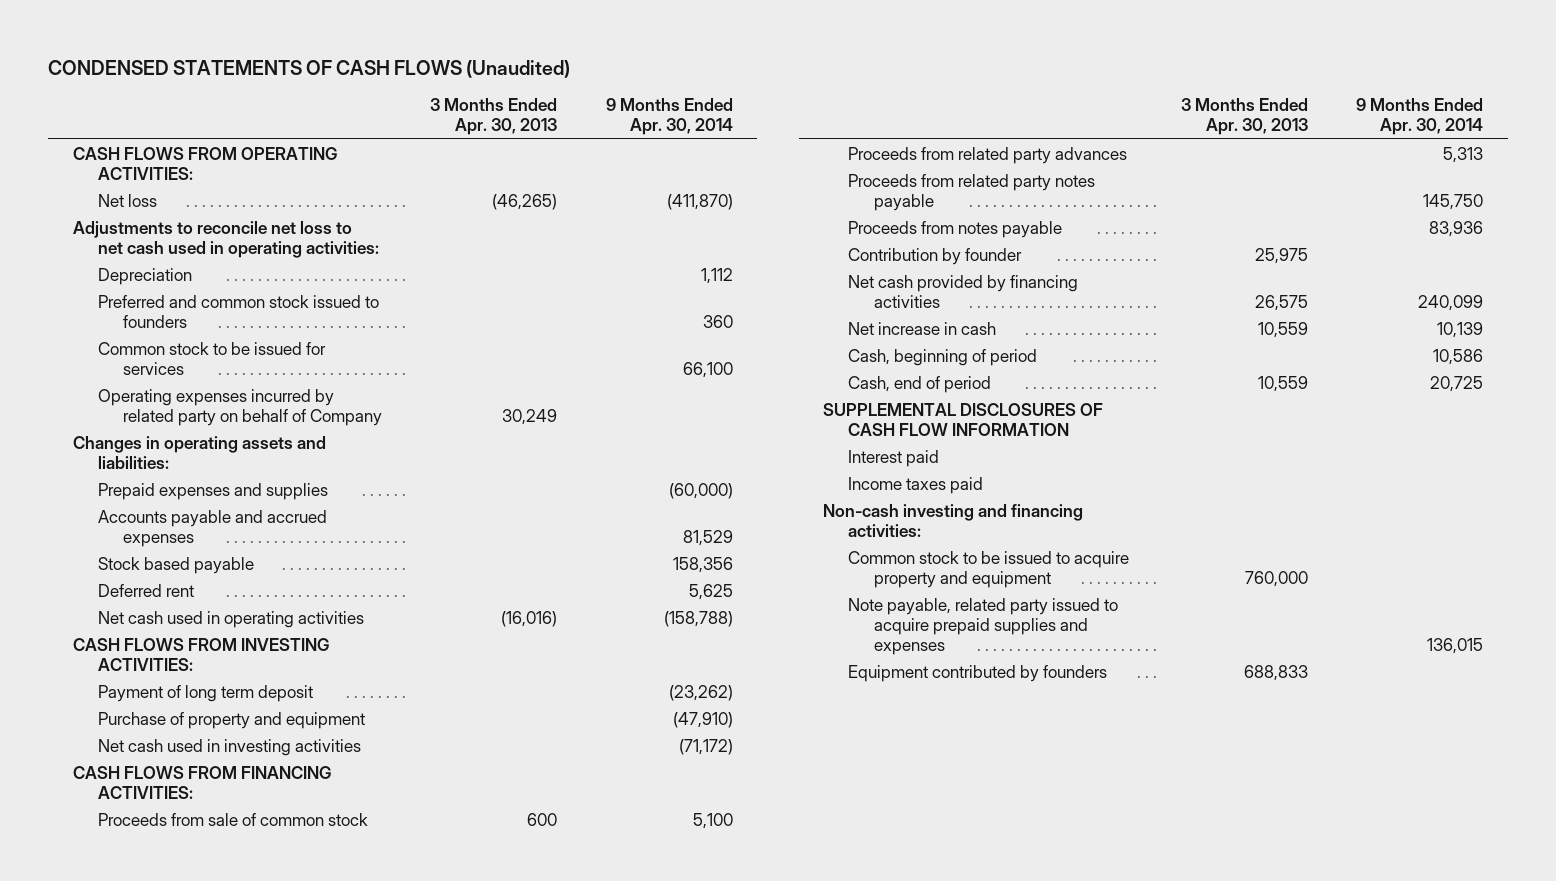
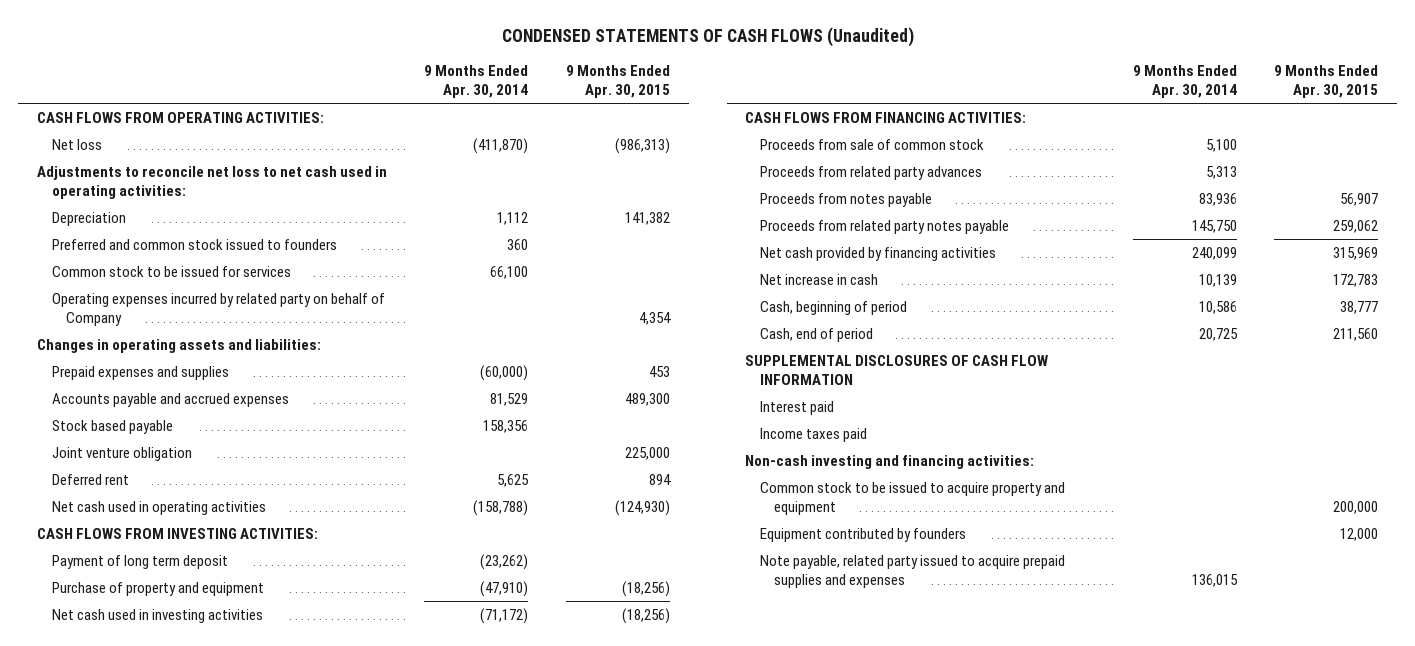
[430,98,558,136] 3 Months Ended Apr. 30, 2013 -> none
none -> [565,65,670,99] 9 Months Ended Apr. 30, 2015
none -> [51,447,192,462] Joint venture obligation
[848,247,1023,265] Contribution by founder -> none
[848,173,1096,211] Proceeds from related party notes payable -> [759,220,1009,235] Proceeds from related party notes payable
[848,597,1119,655] Note payable, related party issued to acquire prepaid supplies and expenses -> [759,555,1065,589] Note payable, related party issued to acquire prepaid supplies and expenses

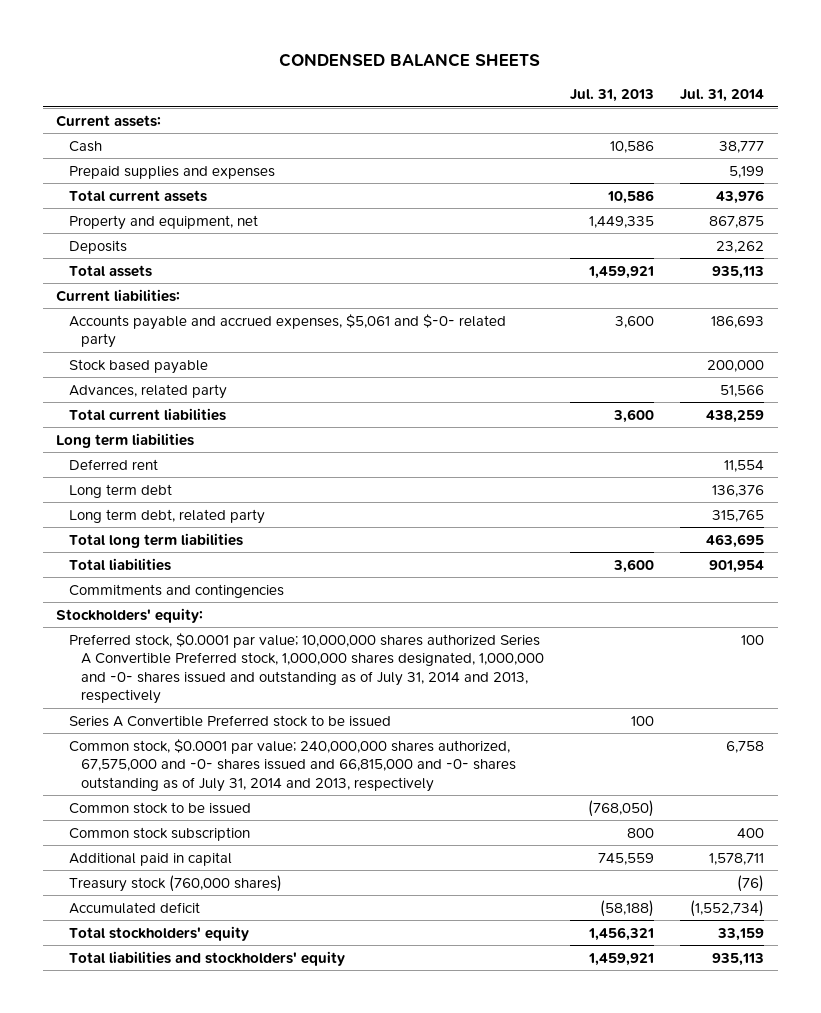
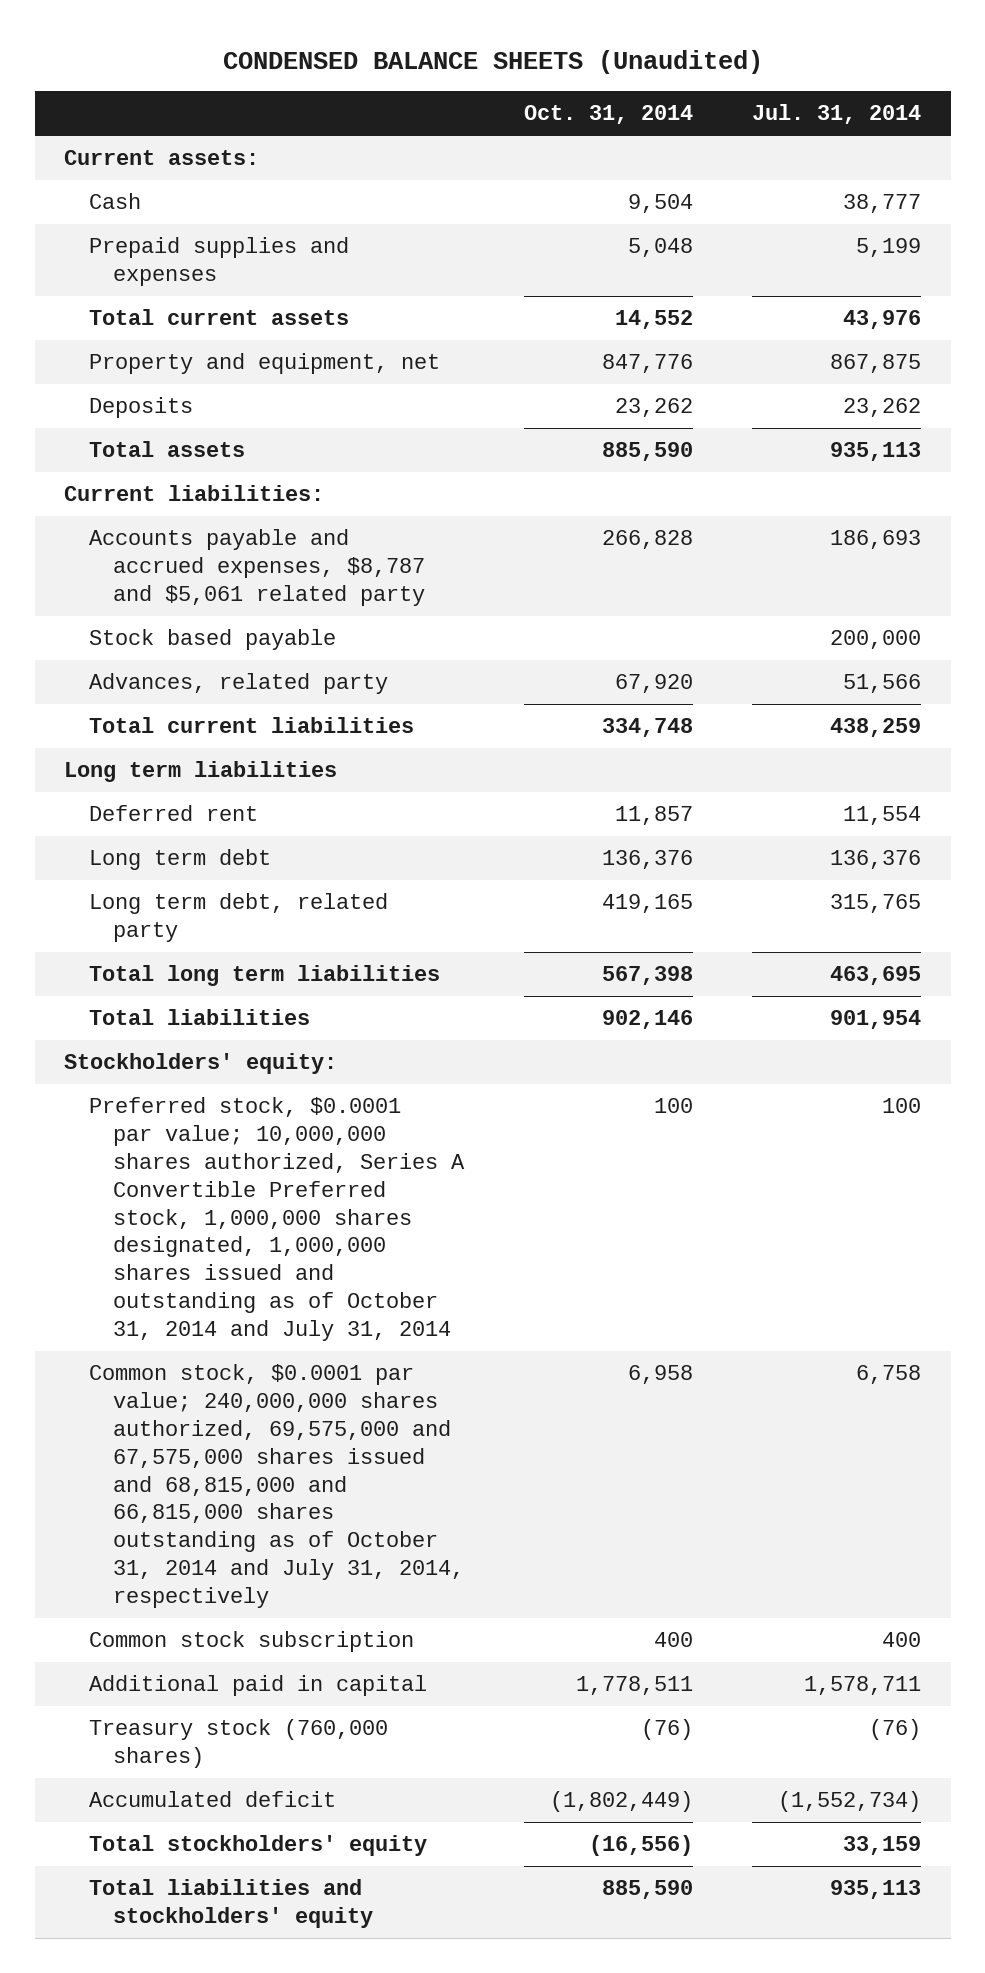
[279,53,541,68] CONDENSED BALANCE SHEETS -> [222,49,763,74] CONDENSED BALANCE SHEETS (Unaudited)
[570,89,655,103] Jul. 31, 2013 -> none
none -> [523,105,693,125] Oct. 31, 2014
[68,313,506,349] Accounts payable and accrued expenses, $5,061 and $-0- related party -> [88,529,426,607] Accounts payable and accrued expenses, $8,787 and $5,061 related party
[68,583,284,598] Commitments and contingencies -> none
[68,714,391,727] Series A Convertible Preferred stock to be issued -> none
[68,801,251,814] Common stock to be issued -> none
[68,632,545,705] Preferred stock, $0.0001 par value; 10,000,000 shares authorized Series A Convertible Preferred stock, 1,000,000 shares designated, 1,000,000 and -0- shares issued and outstanding as of July 31, 2014 and 2013, respectively -> [88,1097,466,1341] Preferred stock, $0.0001 par value; 10,000,000 shares authorized, Series A Convertible Preferred stock, 1,000,000 shares designated, 1,000,000 shares issued and outstanding as of October 31, 2014 and July 31, 2014
[68,738,517,792] Common stock, $0.0001 par value; 240,000,000 shares authorized, 67,575,000 and -0- shares issued and 66,815,000 and -0- shares outstanding as of July 31, 2014 and 2013, respectively -> [88,1364,465,1608] Common stock, $0.0001 par value; 240,000,000 shares authorized, 69,575,000 and 67,575,000 shares issued and 68,815,000 and 66,815,000 shares outstanding as of October 31, 2014 and July 31, 2014, respectively

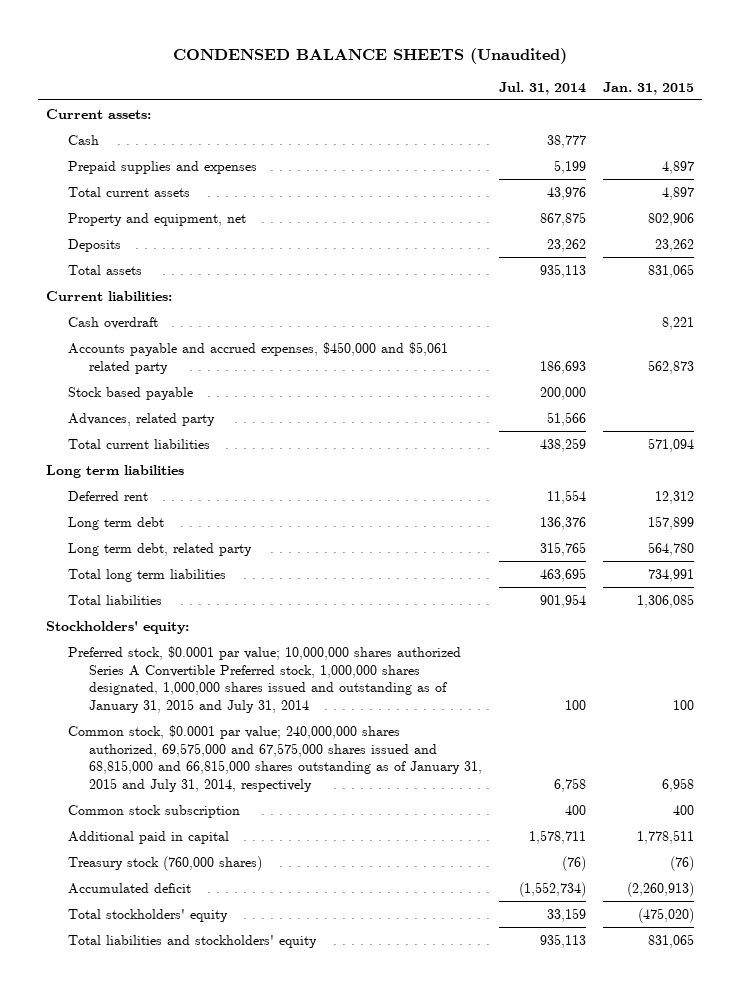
[523,105,693,125] Oct. 31, 2014 -> none
none -> [602,81,694,95] Jan. 31, 2015
none -> [67,316,158,329] Cash overdraft
[88,529,426,607] Accounts payable and accrued expenses, $8,787 and $5,061 related party -> [67,341,448,374] Accounts payable and accrued expenses, $450,000 and $5,061 related party
[88,1097,466,1341] Preferred stock, $0.0001 par value; 10,000,000 shares authorized, Series A Convertible Preferred stock, 1,000,000 shares designated, 1,000,000 shares issued and outstanding as of October 31, 2014 and July 31, 2014 -> [67,645,461,714] Preferred stock, $0.0001 par value; 10,000,000 shares authorized Series A Convertible Preferred stock, 1,000,000 shares designated, 1,000,000 shares issued and outstanding as of January 31, 2015 and July 31, 2014
[88,1364,465,1608] Common stock, $0.0001 par value; 240,000,000 shares authorized, 69,575,000 and 67,575,000 shares issued and 68,815,000 and 66,815,000 shares outstanding as of October 31, 2014 and July 31, 2014, respectively -> [67,724,482,793] Common stock, $0.0001 par value; 240,000,000 shares authorized, 69,575,000 and 67,575,000 shares issued and 68,815,000 and 66,815,000 shares outstanding as of January 31, 2015 and July 31, 2014, respectively

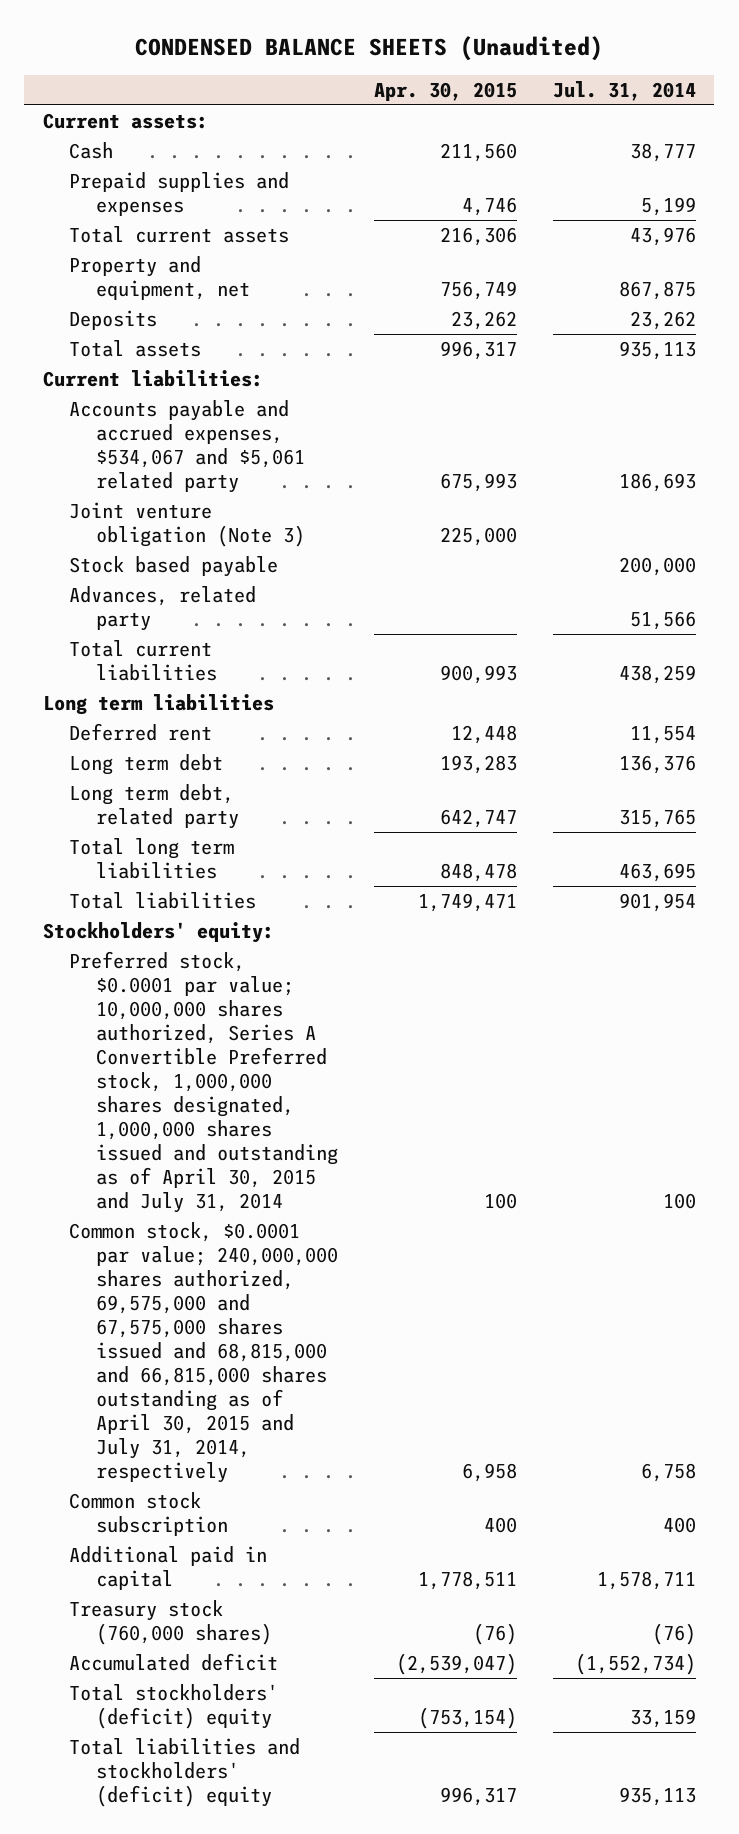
[602,81,694,95] Jan. 31, 2015 -> none
none -> [374,82,518,102] Apr. 30, 2015
[67,316,158,329] Cash overdraft -> none
[67,341,448,374] Accounts payable and accrued expenses, $450,000 and $5,061 related party -> [69,399,305,493] Accounts payable and accrued expenses, $534,067 and $5,061 related party
none -> [69,501,305,547] Joint venture obligation (Note 3)
[67,645,461,714] Preferred stock, $0.0001 par value; 10,000,000 shares authorized Series A Convertible Preferred stock, 1,000,000 shares designated, 1,000,000 shares issued and outstanding as of January 31, 2015 and July 31, 2014 -> [69,950,338,1213] Preferred stock, $0.0001 par value; 10,000,000 shares authorized, Series A Convertible Preferred stock, 1,000,000 shares designated, 1,000,000 shares issued and outstanding as of April 30, 2015 and July 31, 2014
[67,724,482,793] Common stock, $0.0001 par value; 240,000,000 shares authorized, 69,575,000 and 67,575,000 shares issued and 68,815,000 and 66,815,000 shares outstanding as of January 31, 2015 and July 31, 2014, respectively -> [69,1221,338,1483] Common stock, $0.0001 par value; 240,000,000 shares authorized, 69,575,000 and 67,575,000 shares issued and 68,815,000 and 66,815,000 shares outstanding as of April 30, 2015 and July 31, 2014, respectively
[67,908,228,922] Total stockholders' equity -> [69,1683,279,1729] Total stockholders' (deficit) equity
[67,934,317,948] Total liabilities and stockholders' equity -> [69,1737,301,1807] Total liabilities and stockholders' (deficit) equity

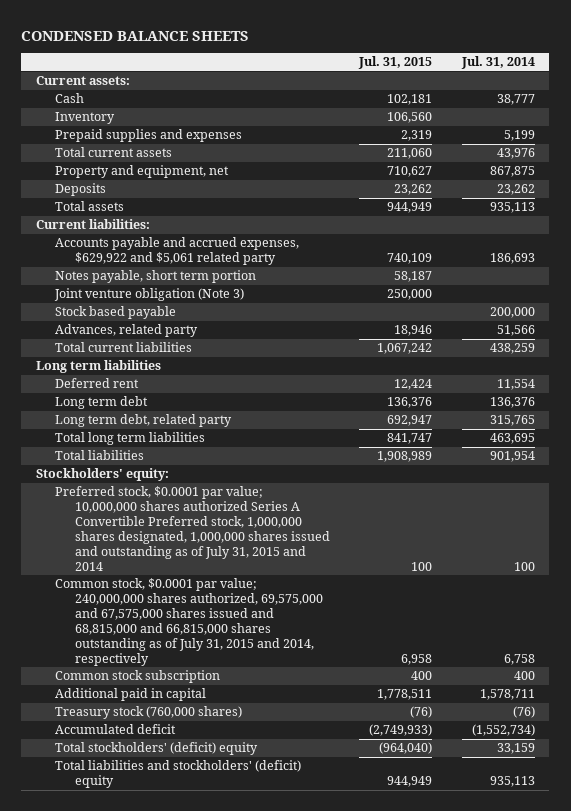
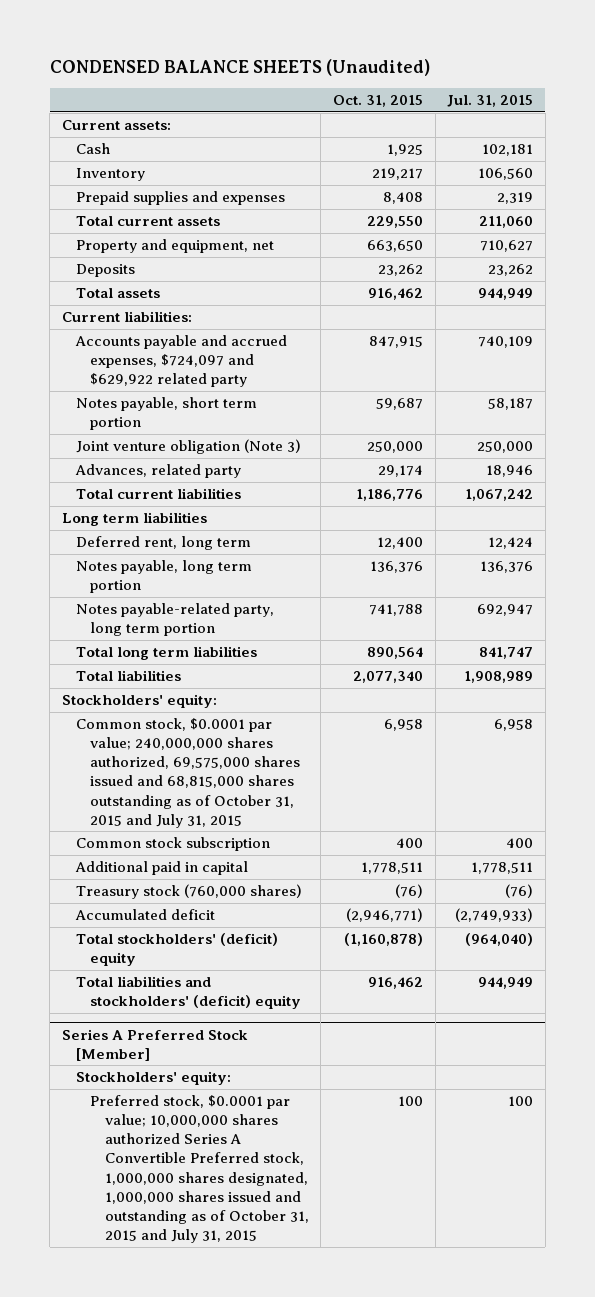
[21,30,250,41] CONDENSED BALANCE SHEETS -> [49,59,430,77] CONDENSED BALANCE SHEETS (Unaudited)
[460,56,535,70] Jul. 31, 2014 -> none
none -> [332,95,423,108] Oct. 31, 2015
[55,237,300,266] Accounts payable and accrued expenses, $629,922 and $5,061 related party -> [75,334,288,388] Accounts payable and accrued expenses, $724,097 and $629,922 related party
[55,306,177,320] Stock based payable -> none
[55,378,140,389] Deferred rent -> [76,535,252,550] Deferred rent, long term
[55,396,149,410] Long term debt -> [76,559,253,594] Notes payable, long term portion
[55,414,233,428] Long term debt, related party -> [76,602,275,637] Notes payable-related party, long term portion
[55,486,330,571] Preferred stock, $0.0001 par value; 10,000,000 shares authorized Series A Convertible Preferred stock, 1,000,000 shares designated, 1,000,000 shares issued and outstanding as of July 31, 2015 and 2014 -> none
[55,578,323,666] Common stock, $0.0001 par value; 240,000,000 shares authorized, 69,575,000 and 67,575,000 shares issued and 68,815,000 and 66,815,000 shares outstanding as of July 31, 2015 and 2014, respectively -> [76,717,301,828] Common stock, $0.0001 par value; 240,000,000 shares authorized, 69,575,000 shares issued and 68,815,000 shares outstanding as of October 31, 2015 and July 31, 2015
none -> [62,1028,249,1061] Series A Preferred Stock [Member]
none -> [76,1070,232,1085] Stockholders' equity:
none -> [90,1094,309,1244] Preferred stock, $0.0001 par value; 10,000,000 shares authorized Series A Convertible Preferred stock, 1,000,000 shares designated, 1,000,000 shares issued and outstanding as of October 31, 2015 and July 31, 2015

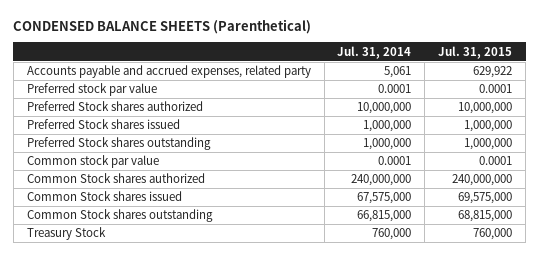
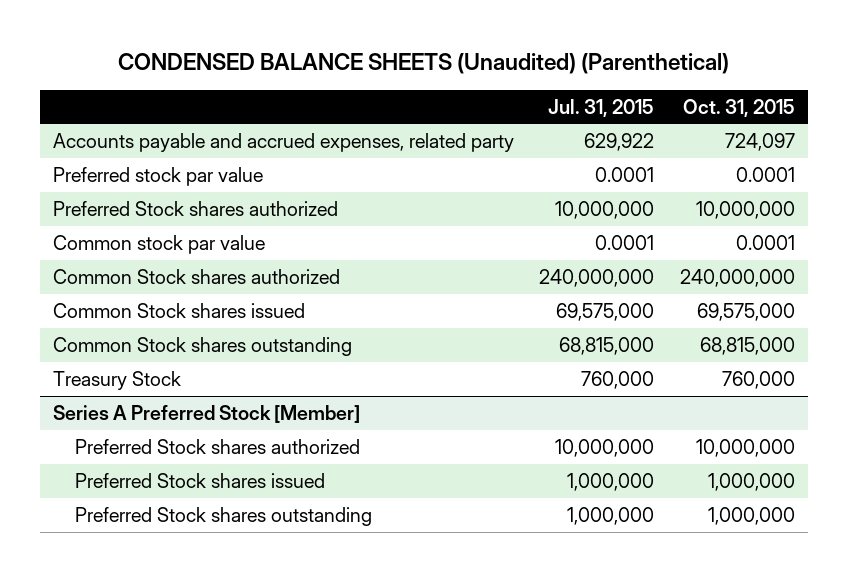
[13,19,312,35] CONDENSED BALANCE SHEETS (Parenthetical) -> [117,53,729,75] CONDENSED BALANCE SHEETS (Unaudited) (Parenthetical)
[337,45,412,59] Jul. 31, 2014 -> none
none -> [683,98,796,117] Oct. 31, 2015
[26,119,180,130] Preferred Stock shares issued -> none
[26,137,211,151] Preferred Stock shares outstanding -> none
none -> [52,404,360,423] Series A Preferred Stock [Member]
none -> [74,438,360,454] Preferred Stock shares authorized
none -> [74,472,325,488] Preferred Stock shares issued
none -> [74,506,372,526] Preferred Stock shares outstanding

